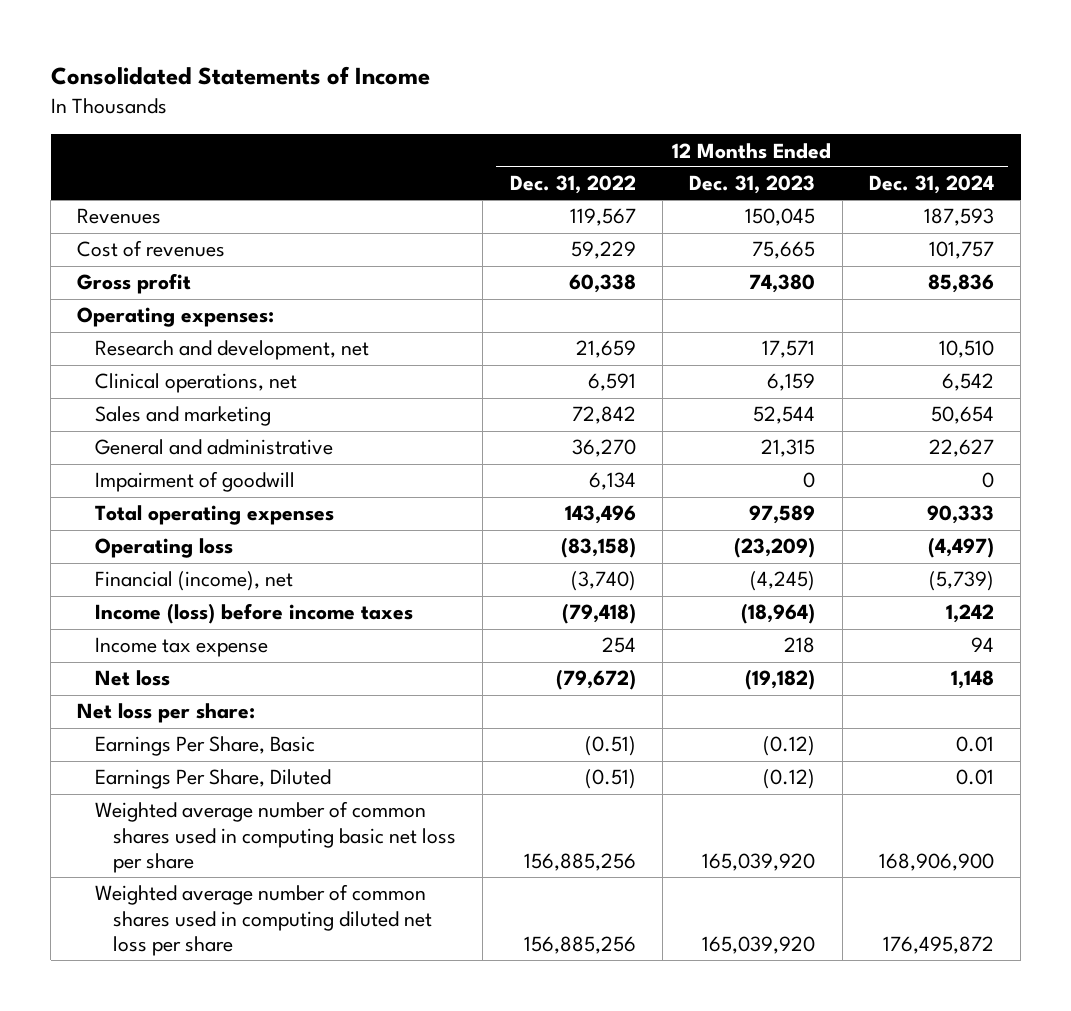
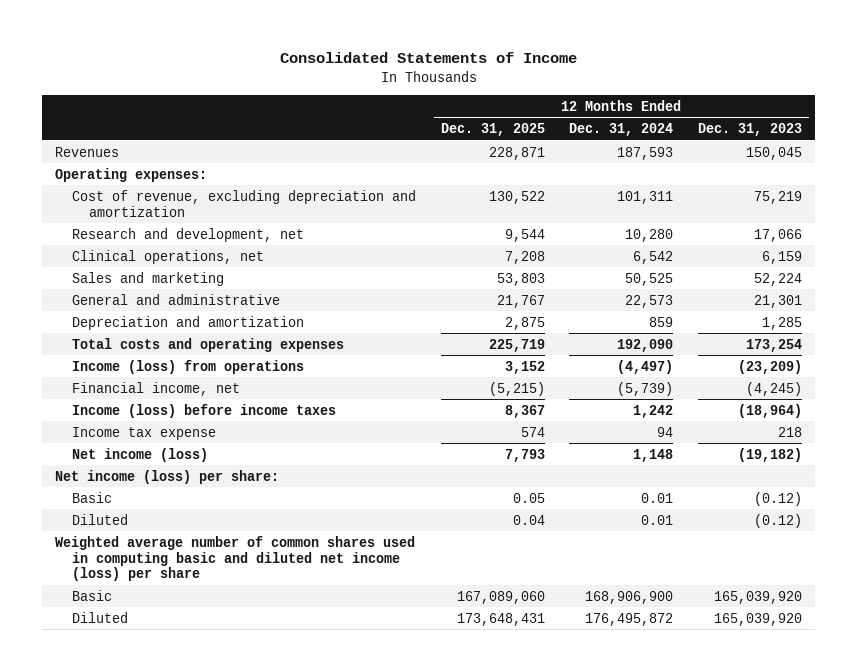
[509,175,636,195] Dec. 31, 2022 -> none
none -> [440,123,545,137] Dec. 31, 2025
[77,240,226,258] Cost of revenues -> none
[77,273,192,295] Gross profit -> none
none -> [71,189,416,217] Cost of revenue, excluding depreciation and amortization
[762,340,816,359] 17,571 -> [754,228,803,242] 17,066
[939,340,995,359] 10,510 -> [625,228,674,242] 10,280
[95,471,296,493] Impairment of goodwill -> none
[753,406,816,425] 52,544 -> [754,272,803,286] 52,224
[931,406,995,425] 50,654 -> [625,272,674,286] 50,525
[761,439,816,458] 21,315 -> [754,294,803,308] 21,301
[929,439,995,458] 22,627 -> [625,294,674,308] 22,573
none -> [71,315,304,330] Depreciation and amortization
[95,505,335,526] Total operating expenses -> [71,337,344,352] Total costs and operating expenses
[749,505,816,525] 97,589 -> [746,338,803,352] 173,254
[927,505,995,525] 90,333 -> [617,338,674,352] 192,090
[95,538,234,559] Operating loss -> [71,359,304,374] Income (loss) from operations
[95,571,294,592] Financial (income), net -> [71,381,240,396] Financial income, net
[95,670,171,687] Net loss -> [71,447,208,462] Net income (loss)
[77,703,256,724] Net loss per share: -> [54,469,279,484] Net income (loss) per share:
[95,736,316,757] Earnings Per Share, Basic -> [71,491,112,503] Basic
[95,769,332,790] Earnings Per Share, Diluted -> [71,513,128,525] Diluted
none -> [54,535,415,582] Weighted average number of common shares used in computing basic and diluted net income (loss) per share
[95,801,457,874] Weighted average number of common shares used in computing basic net loss per share -> [71,589,112,601] Basic
[95,884,433,957] Weighted average number of common shares used in computing diluted net loss per share -> [71,611,128,623] Diluted

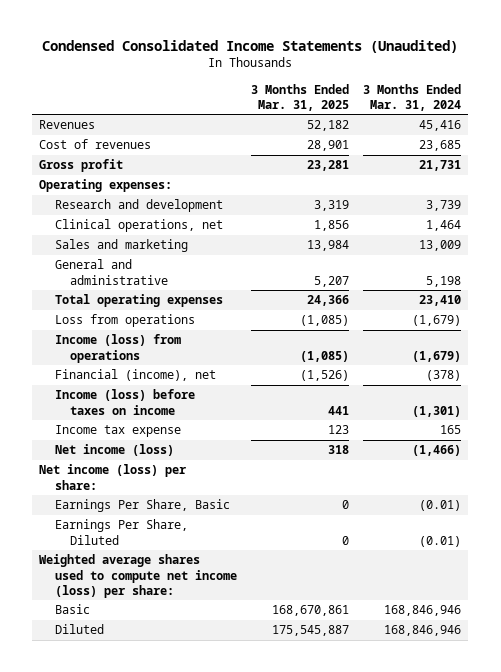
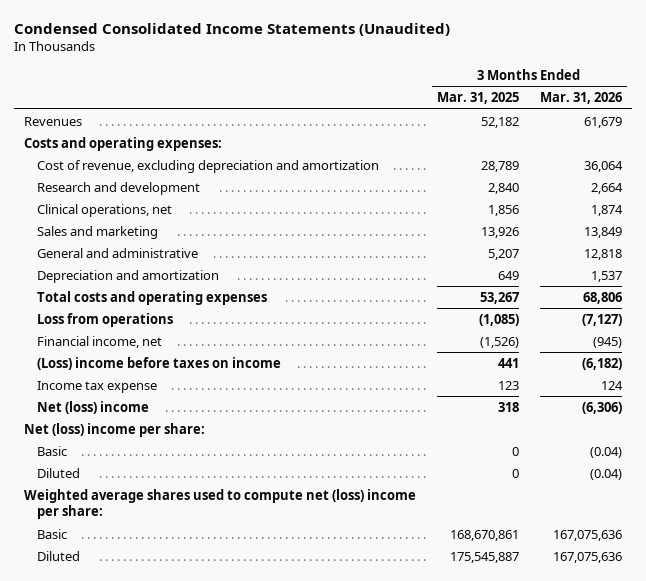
[363,83,462,111] 3 Months Ended Mar. 31, 2024 -> none
none -> [539,92,622,105] Mar. 31, 2026
[39,139,152,150] Cost of revenues -> none
[39,159,124,173] Gross profit -> none
[39,179,173,193] Operating expenses: -> [24,136,223,151] Costs and operating expenses:
none -> [37,159,380,173] Cost of revenue, excluding depreciation and amortization
[313,200,349,212] 3,319 -> [487,182,519,194] 2,840
[306,240,349,252] 13,984 -> [480,226,519,238] 13,926
none -> [37,269,220,283] Depreciation and amortization
[54,294,223,308] Total operating expenses -> [37,290,268,305] Total costs and operating expenses
[306,295,349,307] 24,366 -> [479,291,519,304] 53,267
[54,334,181,363] Income (loss) from operations -> none
[54,369,216,382] Financial (income), net -> [37,335,163,348] Financial income, net
[54,389,195,415] Income (loss) before taxes on income -> [37,356,282,370] (Loss) income before taxes on income
[54,444,174,457] Net income (loss) -> [37,400,150,414] Net (loss) income
[39,464,187,490] Net income (loss) per share: -> [24,422,206,437] Net (loss) income per share:
[54,499,230,513] Earnings Per Share, Basic -> [37,445,68,456] Basic
[54,519,188,545] Earnings Per Share, Diluted -> [37,467,81,478] Diluted
[39,554,237,598] Weighted average shares used to compute net income (loss) per share: -> [24,488,417,520] Weighted average shares used to compute net (loss) income per share:

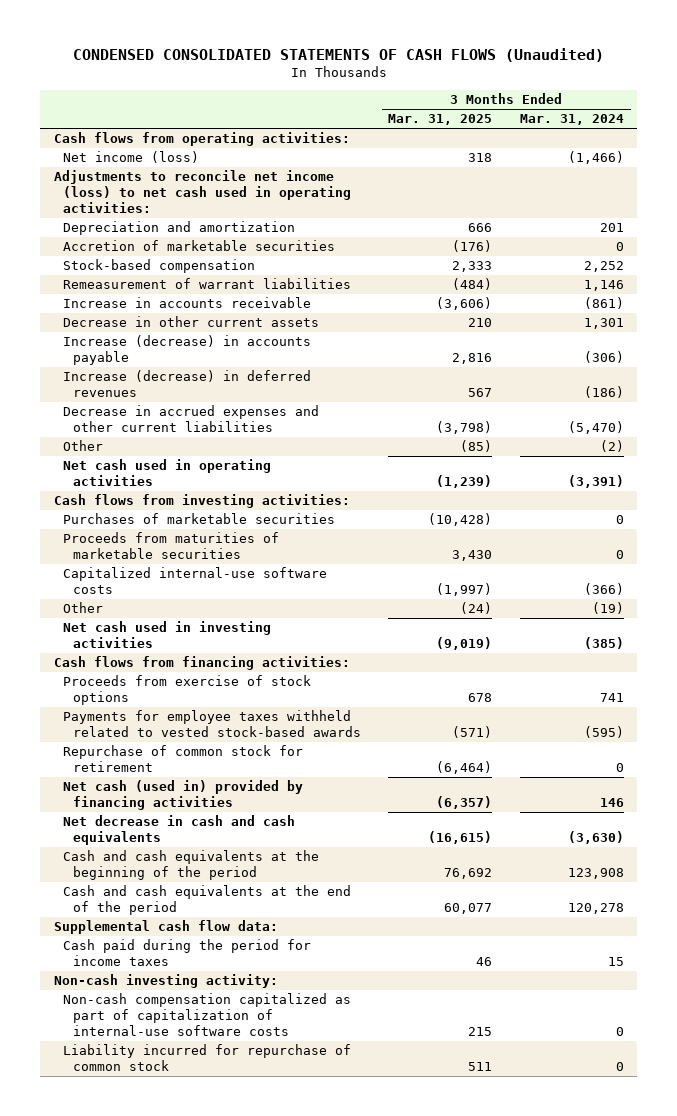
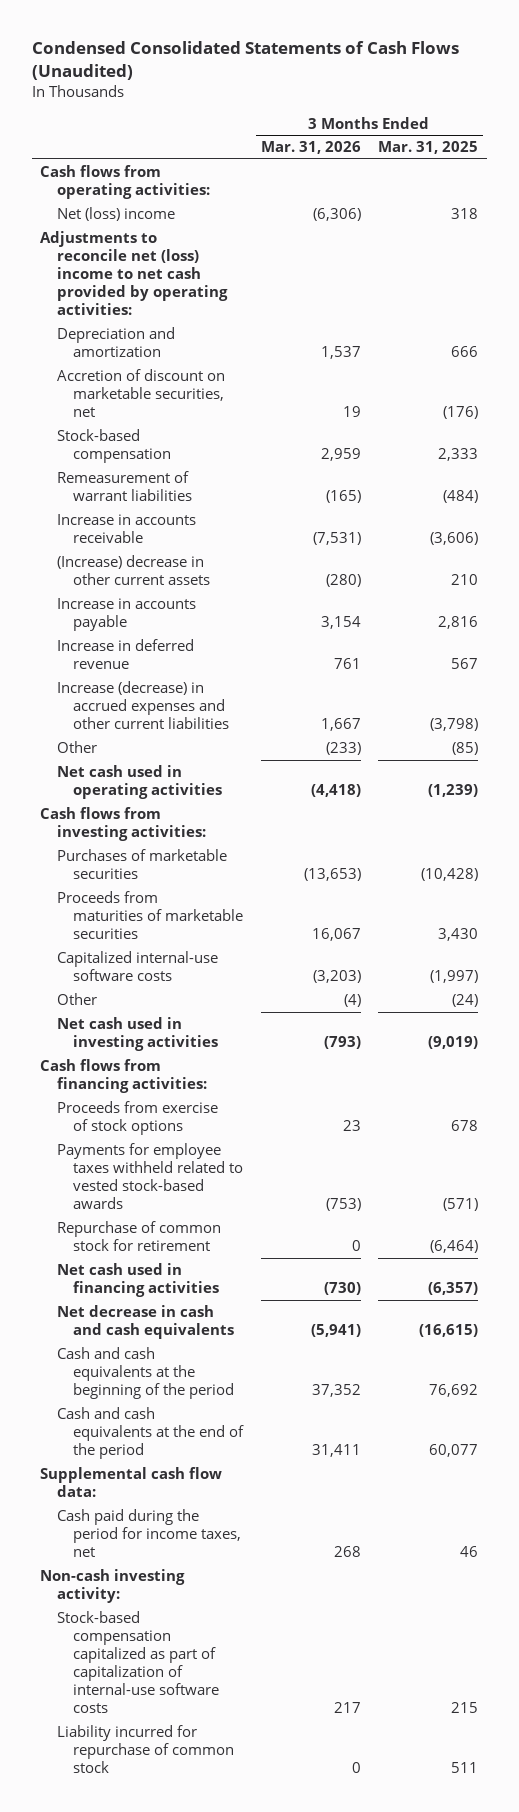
[72,47,604,62] CONDENSED CONSOLIDATED STATEMENTS OF CASH FLOWS (Unaudited) -> [31,41,459,81] Condensed Consolidated Statements of Cash Flows (Unaudited)
[519,114,624,126] Mar. 31, 2024 -> none
none -> [260,141,361,155] Mar. 31, 2026
[63,151,200,164] Net income (loss) -> [56,207,175,222] Net (loss) income
[53,170,352,214] Adjustments to reconcile net income (loss) to net cash used in operating activities: -> [40,231,228,316] Adjustments to reconcile net (loss) income to net cash provided by operating activities:
[63,240,336,252] Accretion of marketable securities -> [56,369,225,418] Accretion of discount on marketable securities, net
[63,316,320,328] Decrease in other current assets -> [56,555,210,586] (Increase) decrease in other current assets
[63,335,312,366] Increase (decrease) in accounts payable -> [56,598,196,632] Increase in accounts payable
[63,370,312,398] Increase (decrease) in deferred revenues -> [56,639,194,670] Increase in deferred revenue
[63,405,320,433] Decrease in accrued expenses and other current liabilities -> [56,681,229,730] Increase (decrease) in accrued expenses and other current liabilities
[63,780,304,811] Net cash (used in) provided by financing activities -> [56,1263,219,1298] Net cash used in financing activities
[63,939,312,967] Cash paid during the period for income taxes -> [56,1509,241,1558] Cash paid during the period for income taxes, net
[63,993,352,1037] Non-cash compensation capitalized as part of capitalization of internal-use software costs -> [56,1611,219,1714] Stock-based compensation capitalized as part of capitalization of internal-use software costs

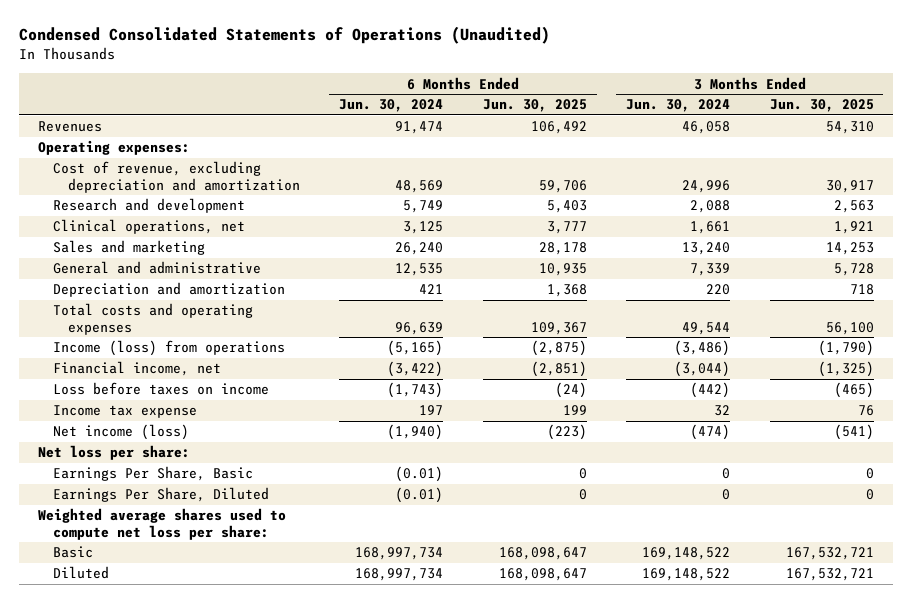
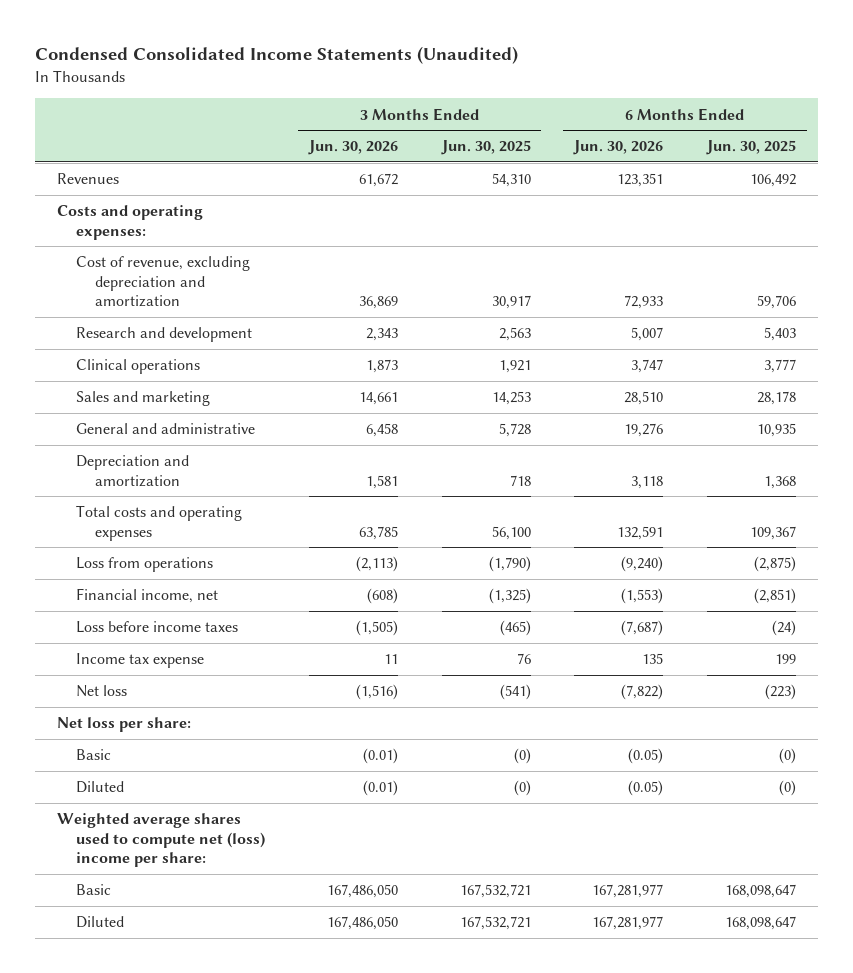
[18,26,550,45] Condensed Consolidated Statements of Operations (Unaudited) -> [35,46,519,65] Condensed Consolidated Income Statements (Unaudited)
[339,99,444,113] Jun. 30, 2024 -> none
[626,99,731,113] Jun. 30, 2024 -> none
none -> [307,140,398,156] Jun. 30, 2026
none -> [573,140,664,156] Jun. 30, 2026
[38,140,191,156] Operating expenses: -> [56,205,203,240] Costs and operating expenses:
[52,219,245,235] Clinical operations, net -> [76,359,201,375] Clinical operations
[52,340,285,357] Income (loss) from operations -> [76,557,214,573] Loss from operations
[52,382,269,396] Loss before taxes on income -> [76,621,239,634] Loss before income taxes
[52,424,189,441] Net income (loss) -> [76,685,128,698] Net loss
[52,466,253,482] Earnings Per Share, Basic -> [76,749,112,761] Basic
[578,468,587,480] 0 -> [778,748,796,765] (0)
[865,468,874,480] 0 -> [513,748,531,765] (0)
[52,487,269,503] Earnings Per Share, Diluted -> [76,781,125,794] Diluted
[578,489,587,501] 0 -> [778,780,796,797] (0)
[865,489,874,501] 0 -> [513,780,531,797] (0)
[38,508,287,540] Weighted average shares used to compute net loss per share: -> [56,813,266,868] Weighted average shares used to compute net (loss) income per share:

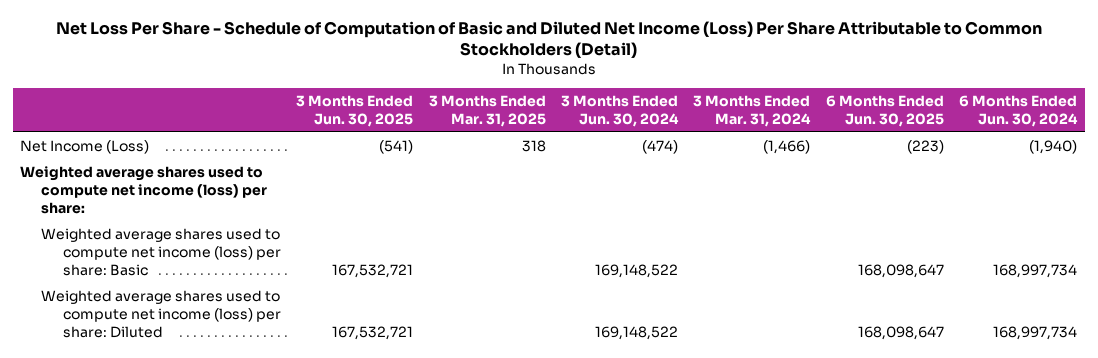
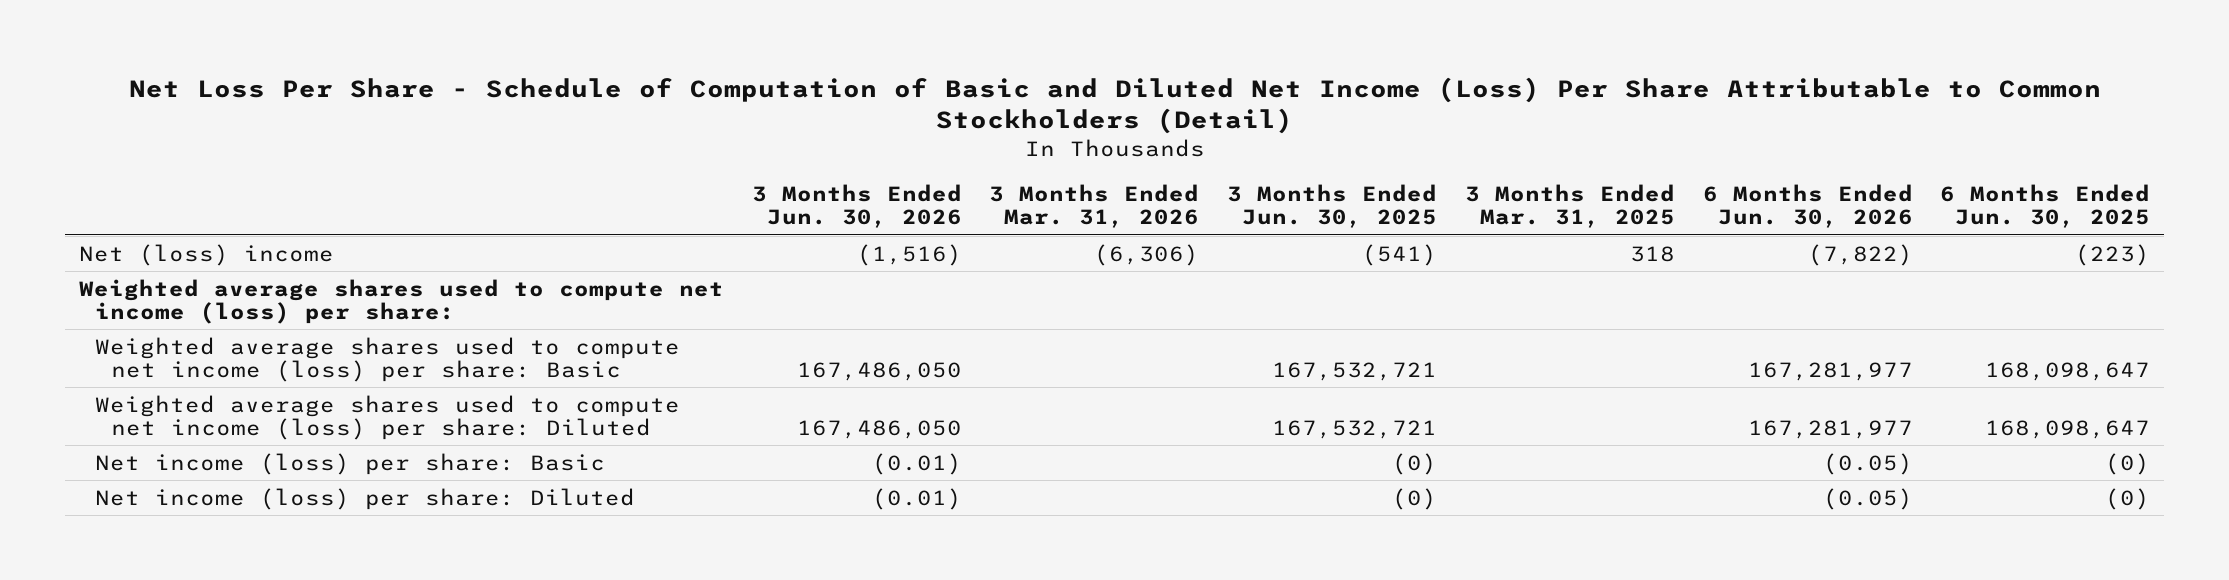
[560,94,679,127] 3 Months Ended Jun. 30, 2024 -> none
[693,94,812,127] 3 Months Ended Mar. 31, 2024 -> none
[959,94,1079,127] 6 Months Ended Jun. 30, 2024 -> none
none -> [751,183,962,229] 3 Months Ended Jun. 30, 2026
none -> [989,183,1200,229] 3 Months Ended Mar. 31, 2026
none -> [1702,183,1913,229] 6 Months Ended Jun. 30, 2026
[20,140,150,155] Net Income (Loss) -> [79,243,335,266] Net (loss) income
none -> [95,452,606,475] Net income (loss) per share: Basic
none -> [95,487,636,510] Net income (loss) per share: Diluted

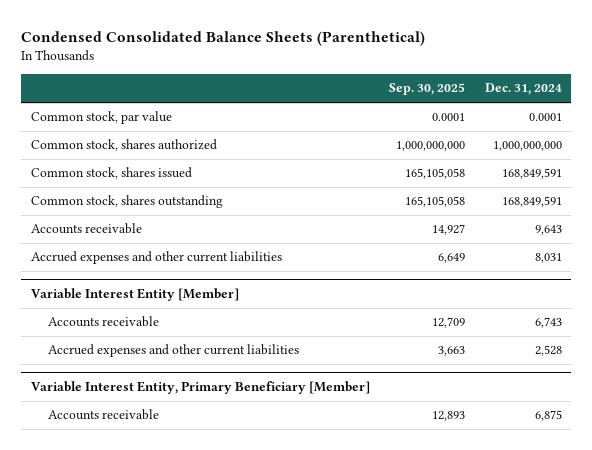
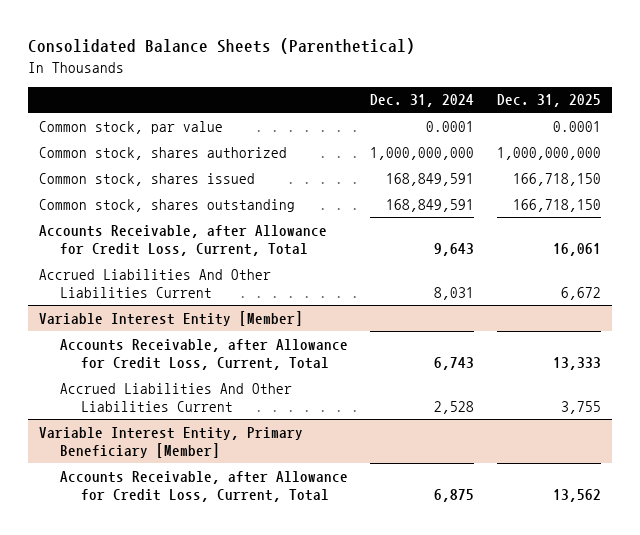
[20,31,425,47] Condensed Consolidated Balance Sheets (Parenthetical) -> [28,38,416,55] Consolidated Balance Sheets (Parenthetical)
[389,83,466,96] Sep. 30, 2025 -> none
none -> [496,94,601,108] Dec. 31, 2025
[30,223,142,235] Accounts receivable -> [39,224,328,256] Accounts Receivable, after Allowance for Credit Loss, Current, Total
[30,251,282,265] Accrued expenses and other current liabilities -> [39,268,272,298] Accrued Liabilities And Other Liabilities Current
[48,316,160,328] Accounts receivable -> [60,338,349,370] Accounts Receivable, after Allowance for Credit Loss, Current, Total
[48,344,300,358] Accrued expenses and other current liabilities -> [60,382,293,412] Accrued Liabilities And Other Liabilities Current
[48,409,160,421] Accounts receivable -> [60,470,349,502] Accounts Receivable, after Allowance for Credit Loss, Current, Total

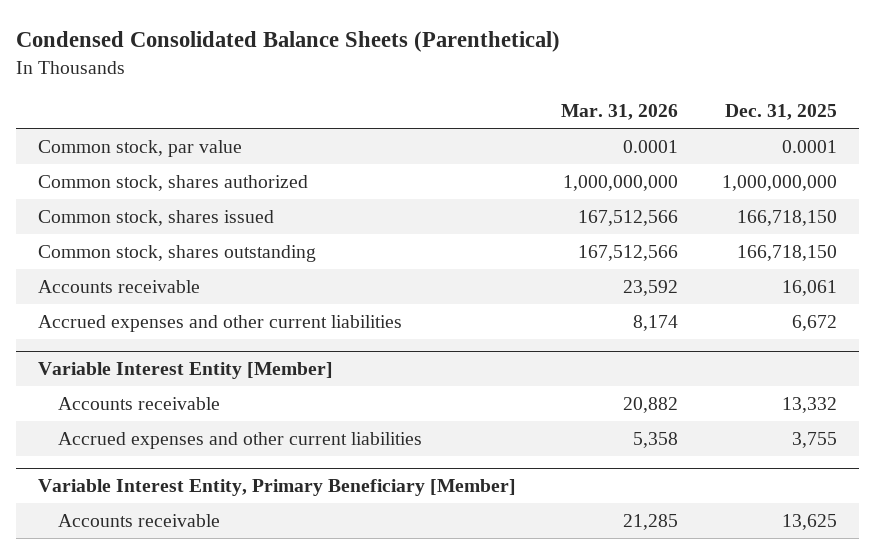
[28,38,416,55] Consolidated Balance Sheets (Parenthetical) -> [16,30,561,52] Condensed Consolidated Balance Sheets (Parenthetical)
[370,94,475,108] Dec. 31, 2024 -> none
none -> [560,104,678,121] Mar. 31, 2026
[39,224,328,256] Accounts Receivable, after Allowance for Credit Loss, Current, Total -> [38,279,201,293] Accounts receivable
[39,268,272,298] Accrued Liabilities And Other Liabilities Current -> [38,314,403,332] Accrued expenses and other current liabilities
[60,338,349,370] Accounts Receivable, after Allowance for Credit Loss, Current, Total -> [58,396,221,410] Accounts receivable
[552,356,601,370] 13,333 -> [781,396,837,413] 13,332
[60,382,293,412] Accrued Liabilities And Other Liabilities Current -> [58,431,423,449] Accrued expenses and other current liabilities
[60,470,349,502] Accounts Receivable, after Allowance for Credit Loss, Current, Total -> [58,513,221,527] Accounts receivable
[552,488,601,502] 13,562 -> [781,513,837,530] 13,625

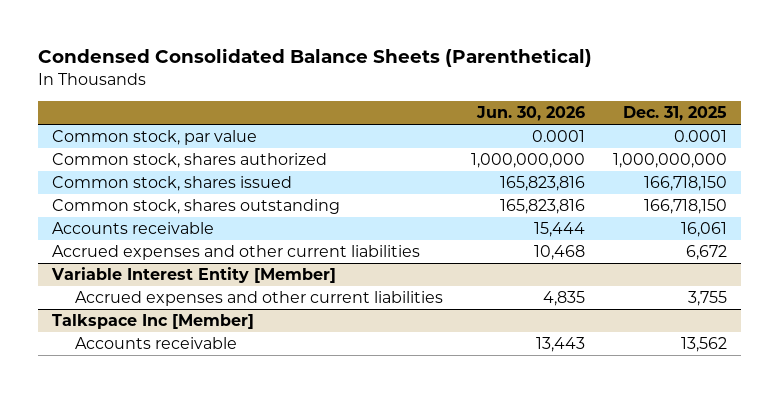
[560,104,678,121] Mar. 31, 2026 -> none
none -> [475,106,585,122] Jun. 30, 2026
[58,396,221,410] Accounts receivable -> none
[38,479,517,497] Variable Interest Entity, Primary Beneficiary [Member] -> none
none -> [52,314,255,330] Talkspace Inc [Member]
[781,513,837,530] 13,625 -> [681,337,728,353] 13,562

